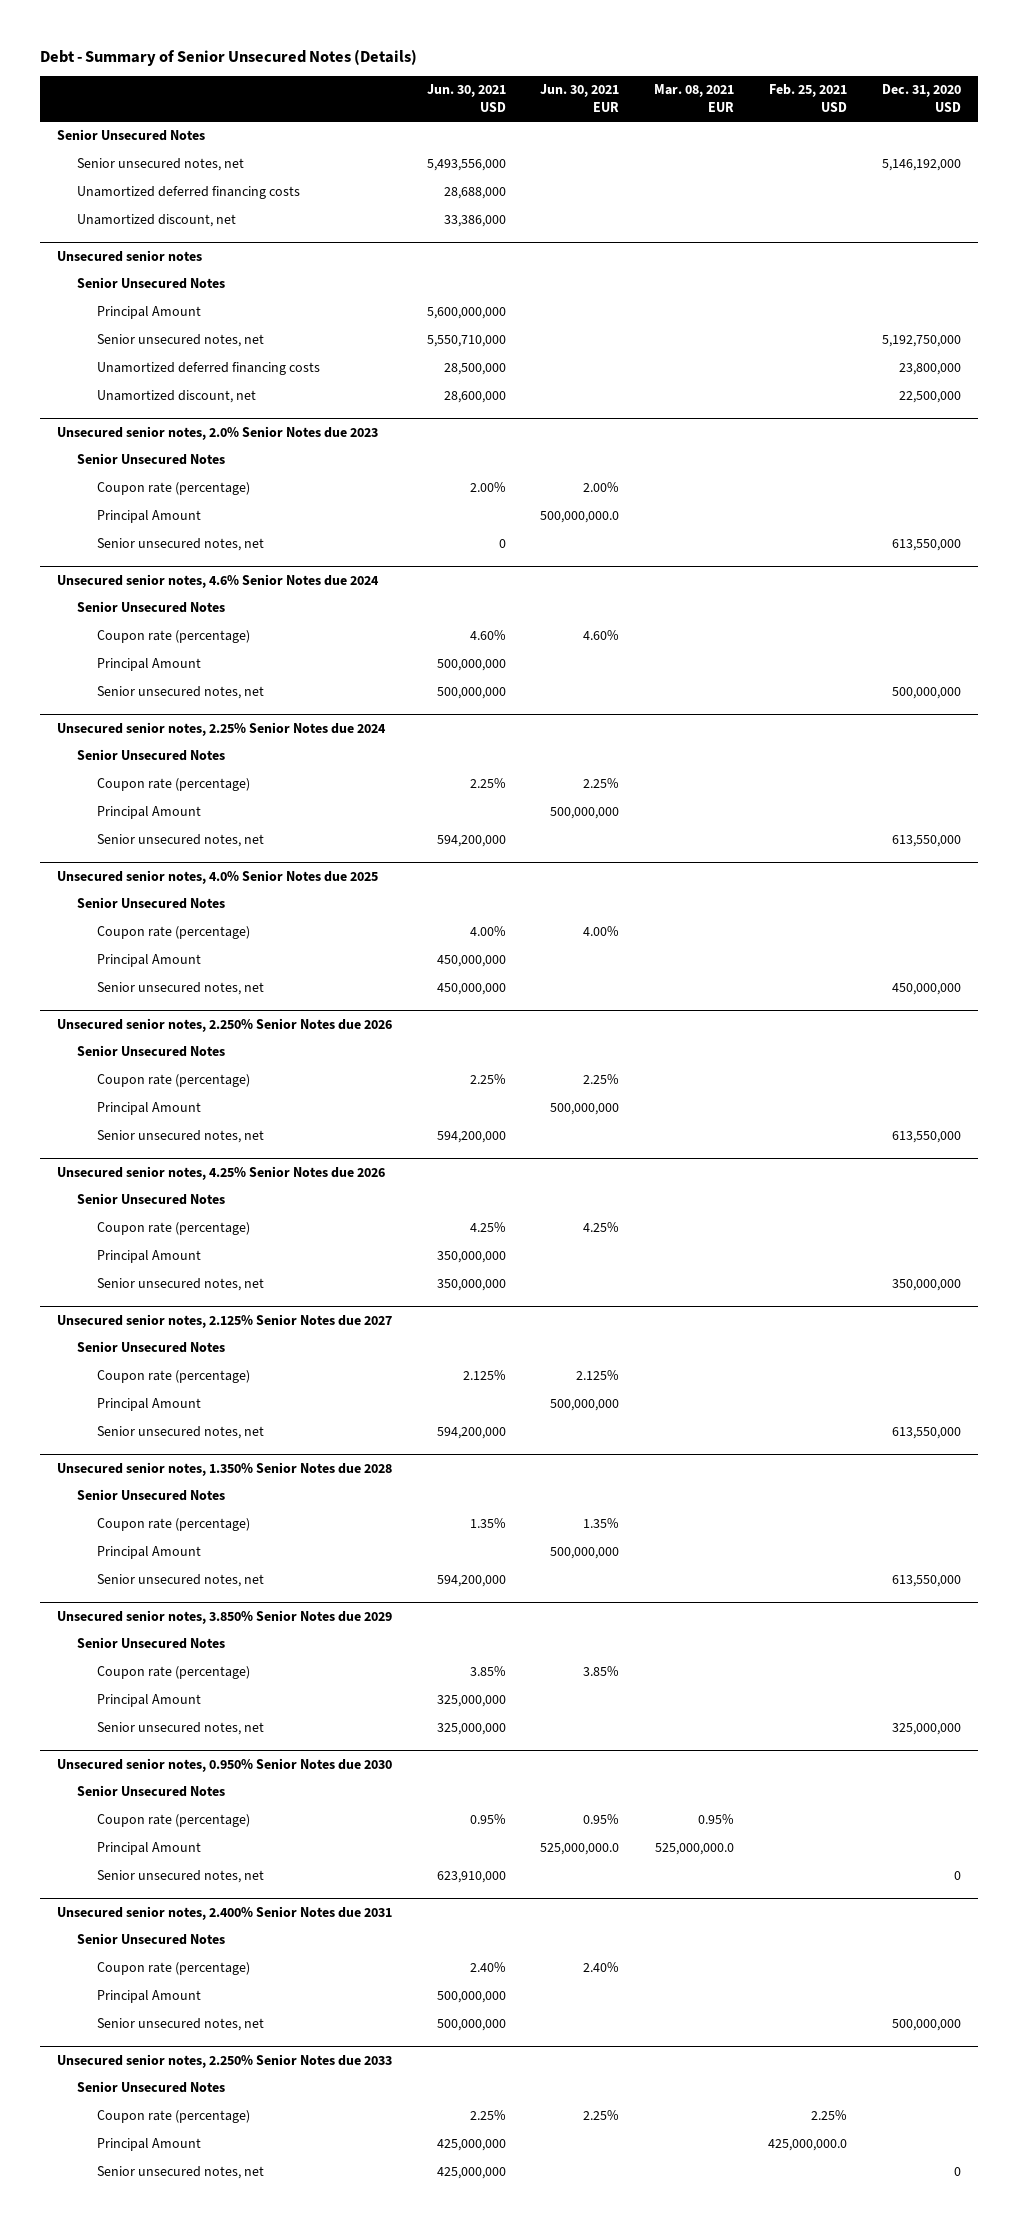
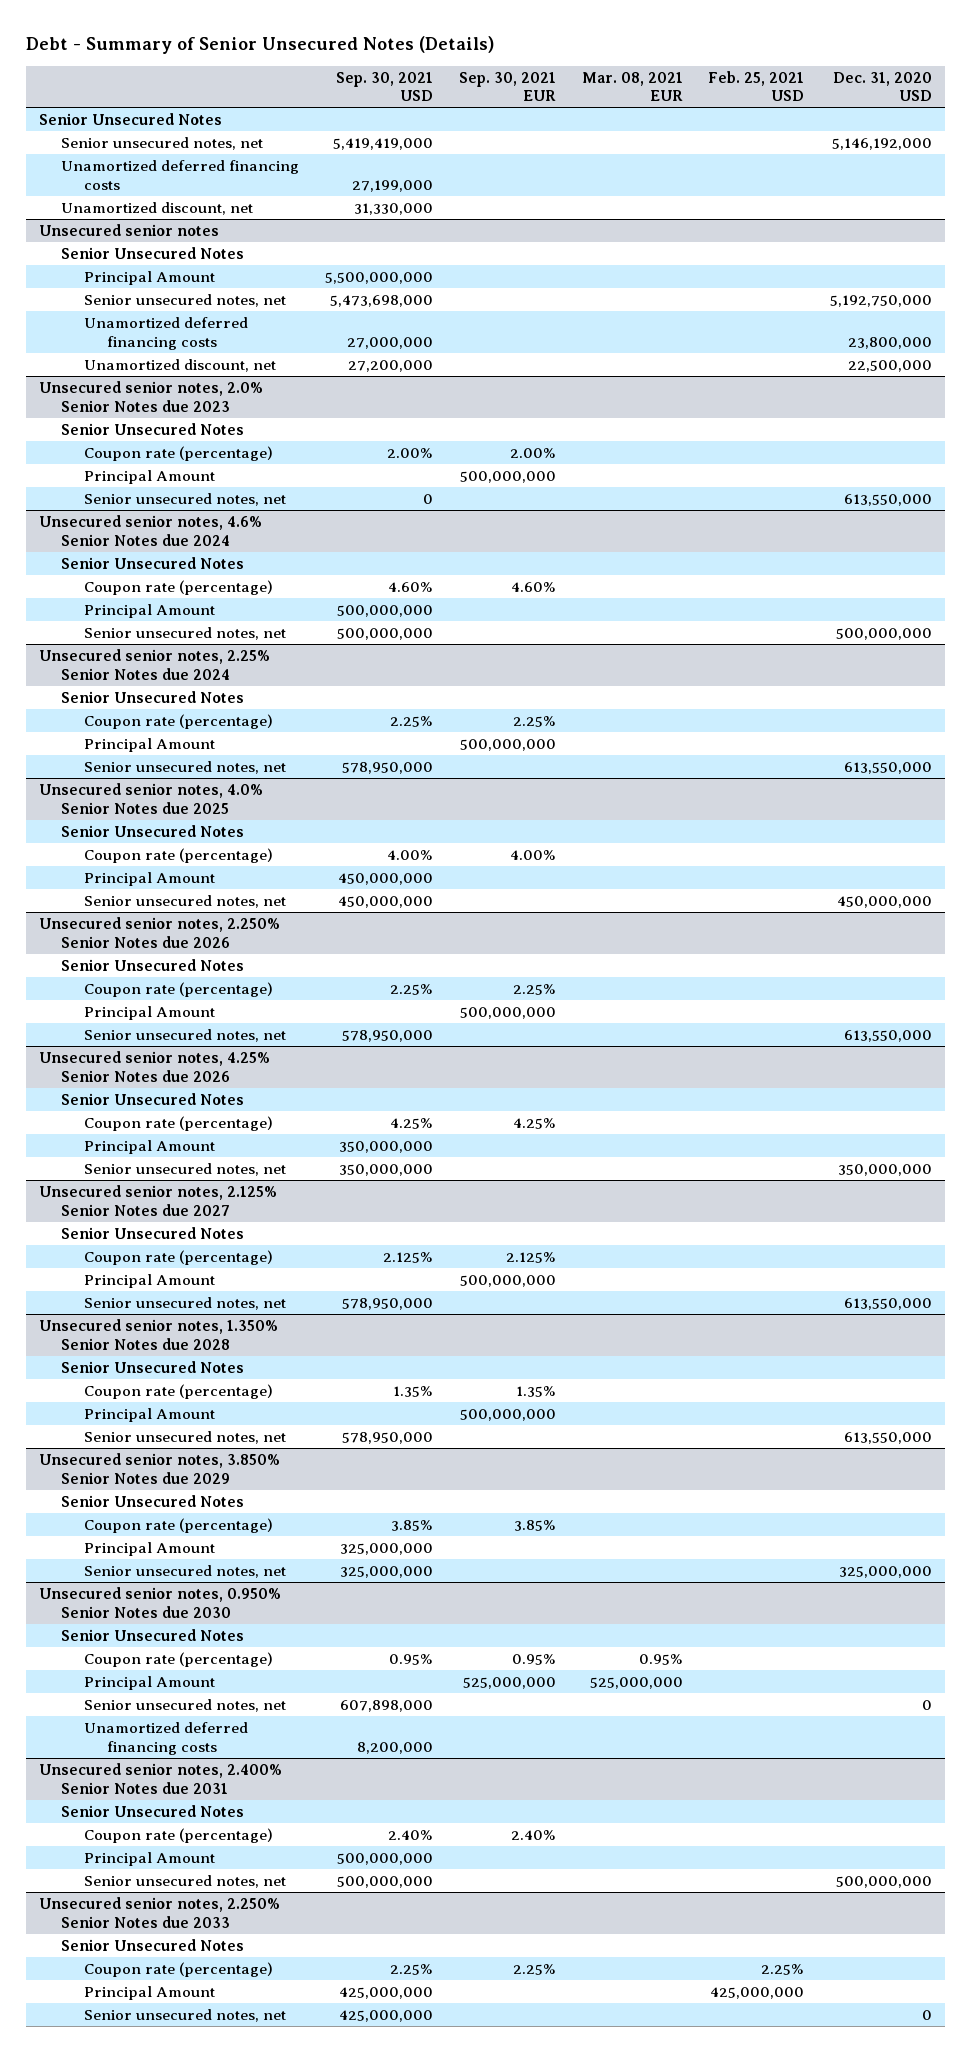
[426,84,506,113] Jun. 30, 2021 USD -> none
[540,84,620,113] Jun. 30, 2021 EUR -> none
none -> [336,71,434,102] Sep. 30, 2021 USD
none -> [458,71,556,102] Sep. 30, 2021 EUR
[654,1843,734,1856] 525,000,000.0 -> [589,1676,683,1689] 525,000,000
none -> [83,1721,248,1755] Unamortized deferred financing costs
[768,2139,848,2152] 425,000,000.0 -> [710,1986,805,1999] 425,000,000

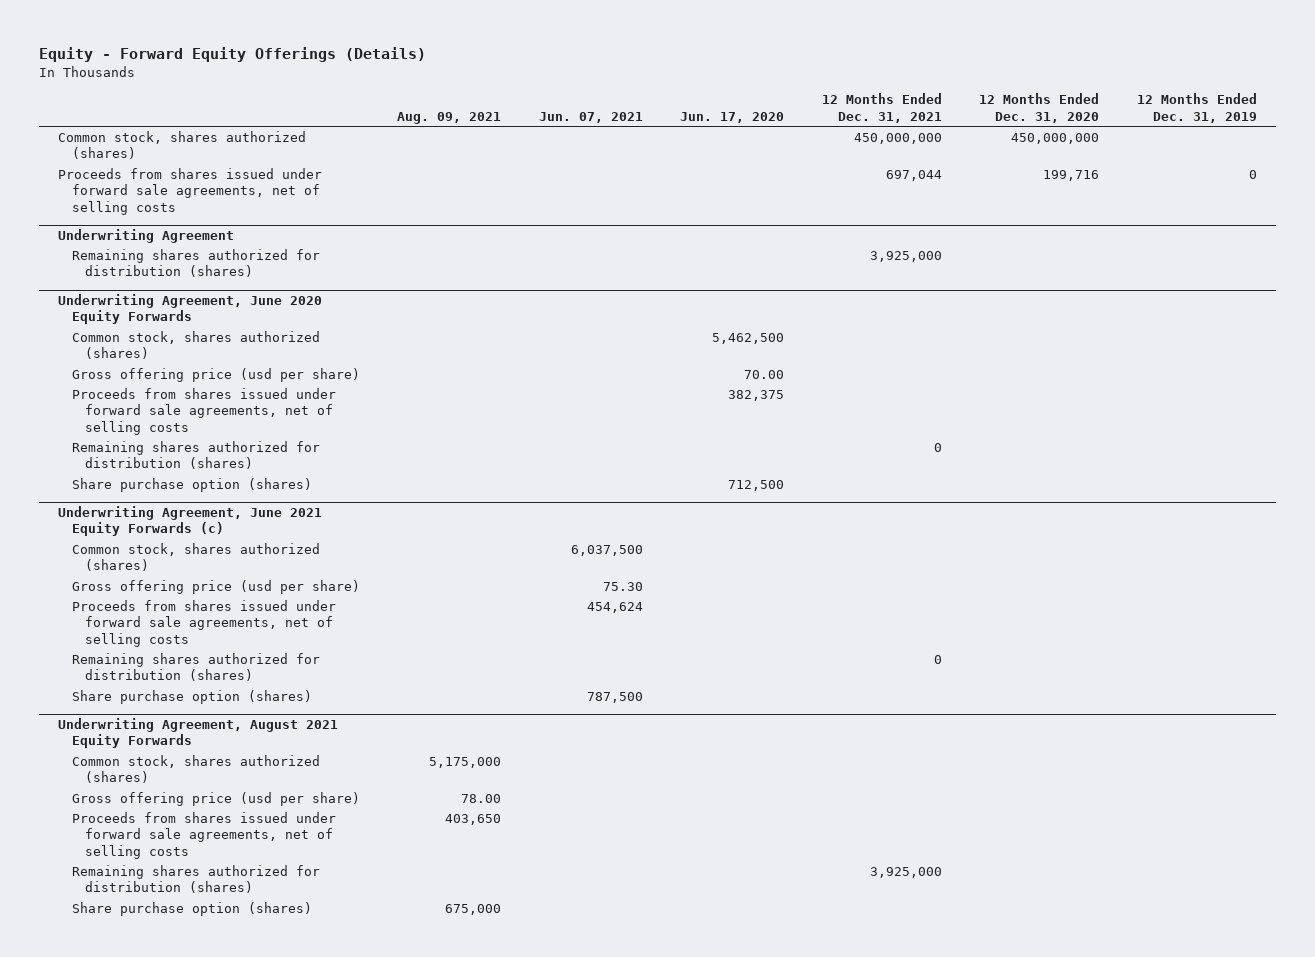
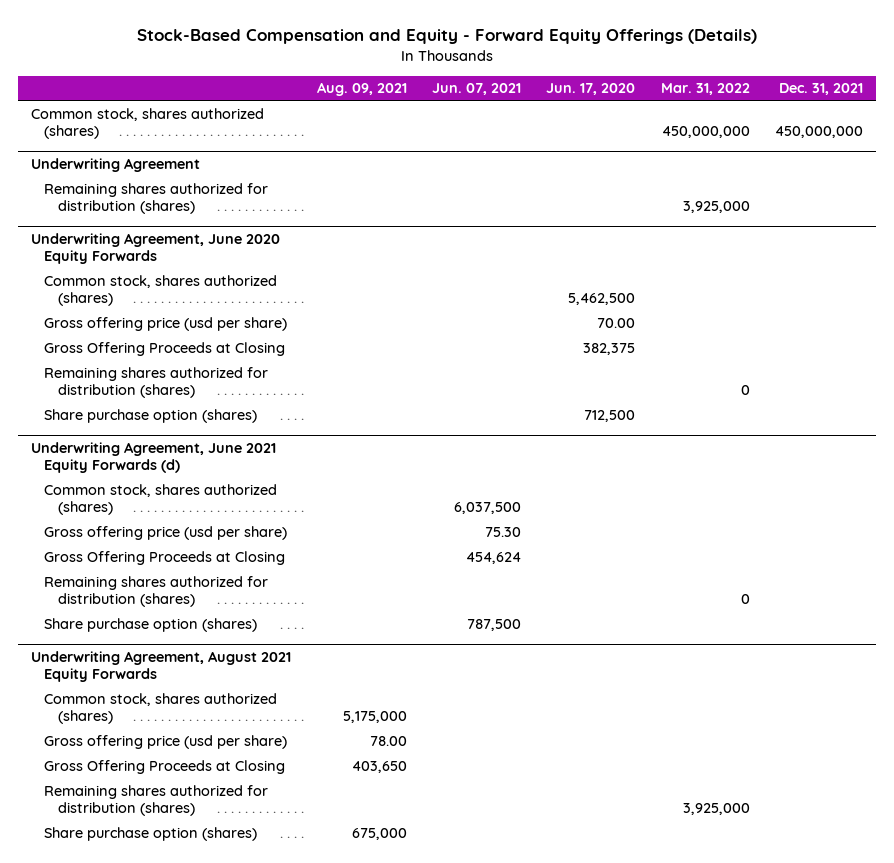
[39,47,427,63] Equity - Forward Equity Offerings (Details) -> [137,29,758,45] Stock-Based Compensation and Equity - Forward Equity Offerings (Details)
[821,93,942,123] 12 Months Ended Dec. 31, 2021 -> none
[979,93,1100,123] 12 Months Ended Dec. 31, 2020 -> none
[1136,93,1257,123] 12 Months Ended Dec. 31, 2019 -> none
none -> [660,83,750,96] Mar. 31, 2022
none -> [779,83,864,96] Dec. 31, 2021
[58,167,323,215] Proceeds from shares issued under forward sale agreements, net of selling costs -> none
[71,387,336,435] Proceeds from shares issued under forward sale agreements, net of selling costs -> [44,341,286,356] Gross Offering Proceeds at Closing
[58,505,323,537] Underwriting Agreement, June 2021 Equity Forwards (c) -> [31,442,277,474] Underwriting Agreement, June 2021 Equity Forwards (d)
[71,599,336,647] Proceeds from shares issued under forward sale agreements, net of selling costs -> [44,550,286,565] Gross Offering Proceeds at Closing
[71,811,336,859] Proceeds from shares issued under forward sale agreements, net of selling costs -> [44,759,286,774] Gross Offering Proceeds at Closing

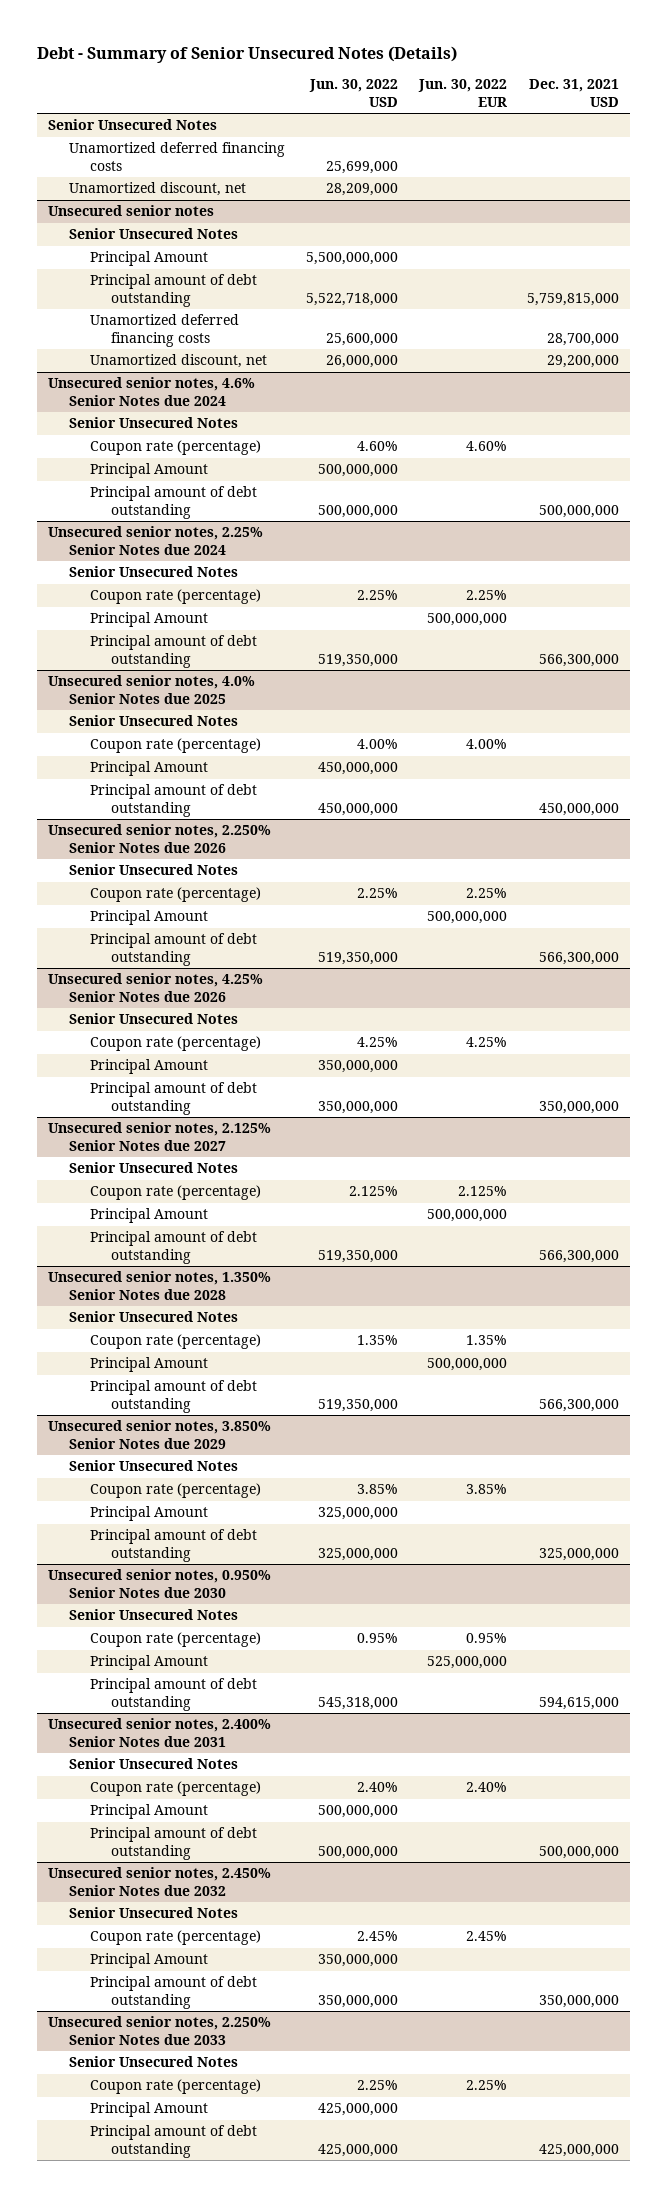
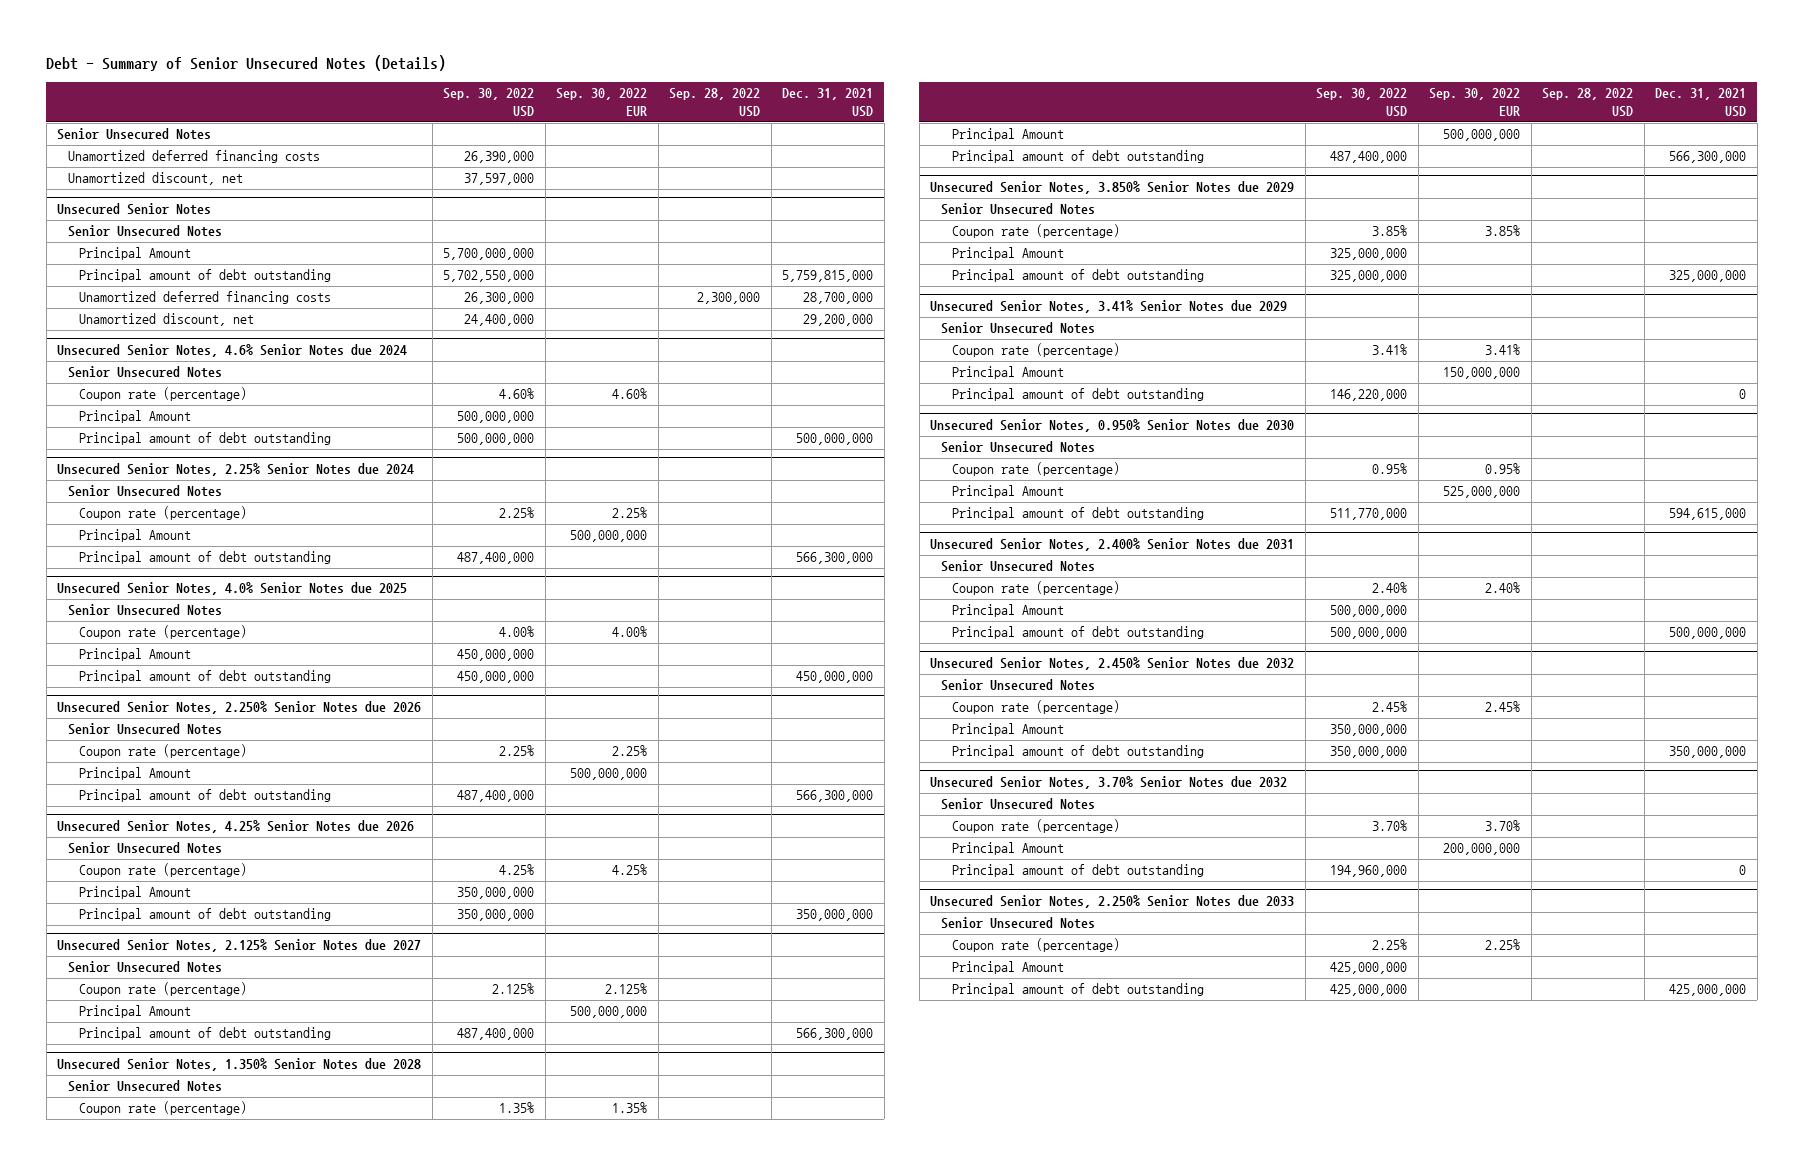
[308,79,398,107] Jun. 30, 2022 USD -> none
[417,79,507,107] Jun. 30, 2022 EUR -> none
none -> [443,88,535,118] Sep. 30, 2022 USD
none -> [556,88,648,117] Sep. 30, 2022 EUR
none -> [669,88,761,118] Sep. 28, 2022 USD
[47,205,214,217] Unsecured senior notes -> [57,203,212,216] Unsecured Senior Notes
[47,377,255,406] Unsecured senior notes, 4.6% Senior Notes due 2024 -> [57,344,408,358] Unsecured Senior Notes, 4.6% Senior Notes due 2024
[47,526,263,555] Unsecured senior notes, 2.25% Senior Notes due 2024 -> [57,463,415,477] Unsecured Senior Notes, 2.25% Senior Notes due 2024
[47,675,255,704] Unsecured senior notes, 4.0% Senior Notes due 2025 -> [57,582,408,596] Unsecured Senior Notes, 4.0% Senior Notes due 2025
[47,824,271,853] Unsecured senior notes, 2.250% Senior Notes due 2026 -> [57,701,422,715] Unsecured Senior Notes, 2.250% Senior Notes due 2026
[47,973,263,1002] Unsecured senior notes, 4.25% Senior Notes due 2026 -> [57,820,415,834] Unsecured Senior Notes, 4.25% Senior Notes due 2026
[47,1122,271,1151] Unsecured senior notes, 2.125% Senior Notes due 2027 -> [57,939,422,953] Unsecured Senior Notes, 2.125% Senior Notes due 2027
[47,1271,271,1300] Unsecured senior notes, 1.350% Senior Notes due 2028 -> [57,1058,422,1072] Unsecured Senior Notes, 1.350% Senior Notes due 2028
[47,1420,271,1449] Unsecured senior notes, 3.850% Senior Notes due 2029 -> [930,181,1295,195] Unsecured Senior Notes, 3.850% Senior Notes due 2029
none -> [930,300,1288,314] Unsecured Senior Notes, 3.41% Senior Notes due 2029
none -> [941,322,1096,335] Senior Unsecured Notes
none -> [952,343,1121,358] Coupon rate (percentage)
none -> [952,366,1065,380] Principal Amount
none -> [952,388,1205,402] Principal amount of debt outstanding
[47,1569,271,1598] Unsecured senior notes, 0.950% Senior Notes due 2030 -> [930,419,1295,433] Unsecured Senior Notes, 0.950% Senior Notes due 2030
[47,1718,271,1747] Unsecured senior notes, 2.400% Senior Notes due 2031 -> [930,538,1295,552] Unsecured Senior Notes, 2.400% Senior Notes due 2031
[47,1867,271,1896] Unsecured senior notes, 2.450% Senior Notes due 2032 -> [930,657,1295,671] Unsecured Senior Notes, 2.450% Senior Notes due 2032
none -> [930,776,1288,790] Unsecured Senior Notes, 3.70% Senior Notes due 2032
none -> [941,798,1096,811] Senior Unsecured Notes
none -> [952,819,1121,834] Coupon rate (percentage)
none -> [952,842,1065,856] Principal Amount
none -> [952,864,1205,878] Principal amount of debt outstanding
[47,2016,271,2045] Unsecured senior notes, 2.250% Senior Notes due 2033 -> [930,895,1295,909] Unsecured Senior Notes, 2.250% Senior Notes due 2033

